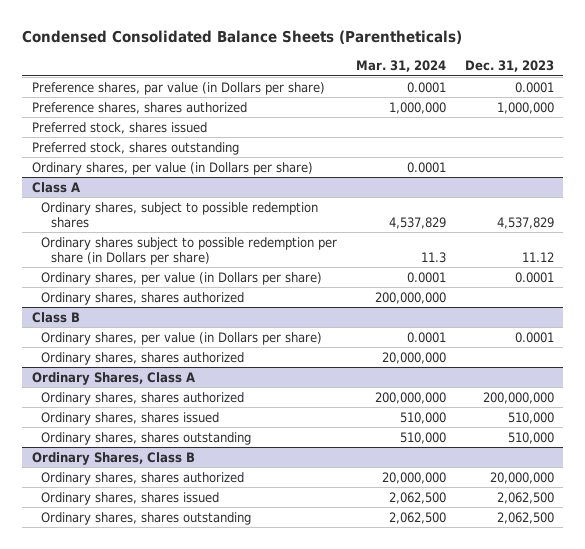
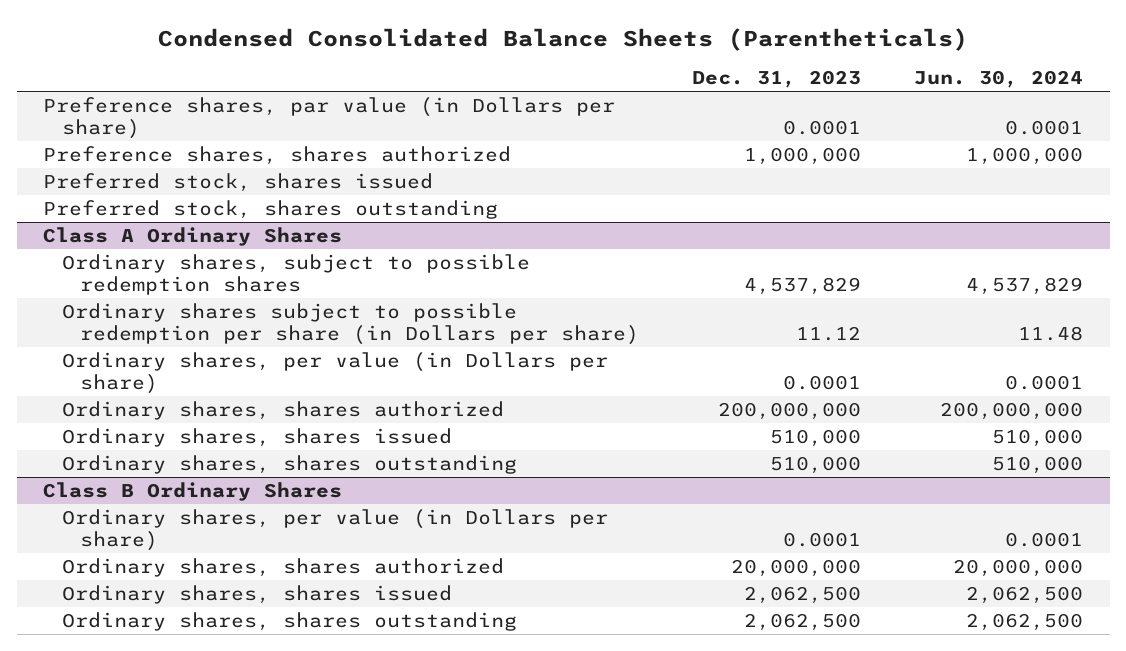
[355,60,446,73] Mar. 31, 2024 -> none
none -> [914,70,1084,89] Jun. 30, 2024
[31,161,313,175] Ordinary shares, per value (in Dollars per share) -> none
[31,181,80,193] Class A -> [43,227,343,247] Class A Ordinary Shares
[41,291,245,305] Ordinary shares, shares authorized -> none
[31,311,80,323] Class B -> none
[41,331,323,345] Ordinary shares, per value (in Dollars per share) -> none
[41,351,245,365] Ordinary shares, shares authorized -> none
[31,371,195,385] Ordinary Shares, Class A -> none
[31,451,195,465] Ordinary Shares, Class B -> [43,482,343,502] Class B Ordinary Shares
none -> [61,509,608,551] Ordinary shares, per value (in Dollars per share)

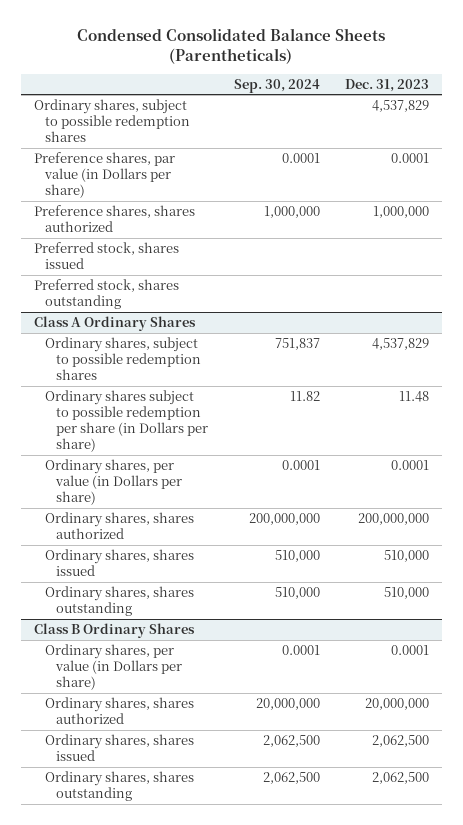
[914,70,1084,89] Jun. 30, 2024 -> none
none -> [233,78,320,93] Sep. 30, 2024
none -> [33,98,190,142] Ordinary shares, subject to possible redemption shares
[796,325,862,341] 11.12 -> [399,390,430,402] 11.48

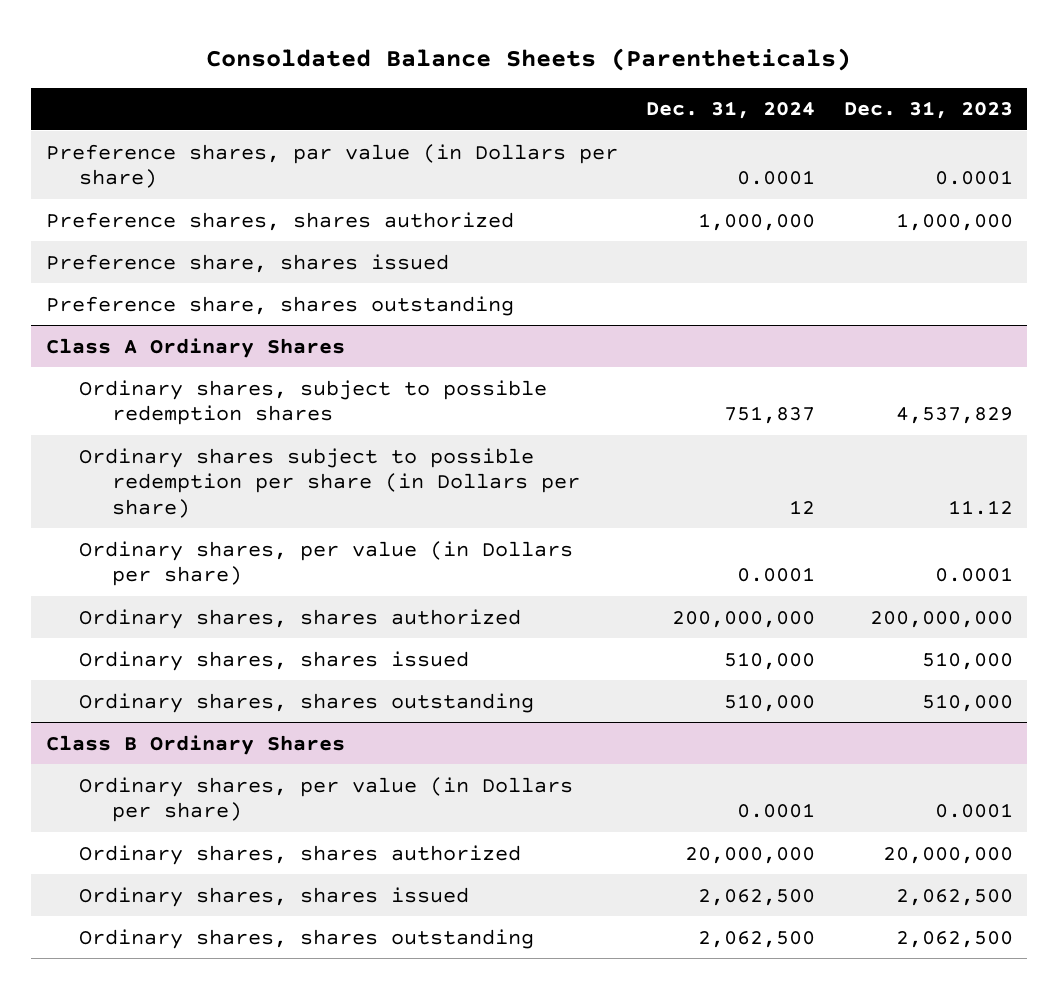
[77,27,386,64] Condensed Consolidated Balance Sheets (Parentheticals) -> [206,47,852,71] Consoldated Balance Sheets (Parentheticals)
[233,78,320,93] Sep. 30, 2024 -> none
none -> [646,101,816,120] Dec. 31, 2024
[33,98,190,142] Ordinary shares, subject to possible redemption shares -> none
[33,241,179,269] Preferred stock, shares issued -> [45,253,449,273] Preference share, shares issued
[33,278,179,309] Preferred stock, shares outstanding -> [45,295,514,316] Preference share, shares outstanding
[399,390,430,402] 11.48 -> [947,499,1013,515] 11.12

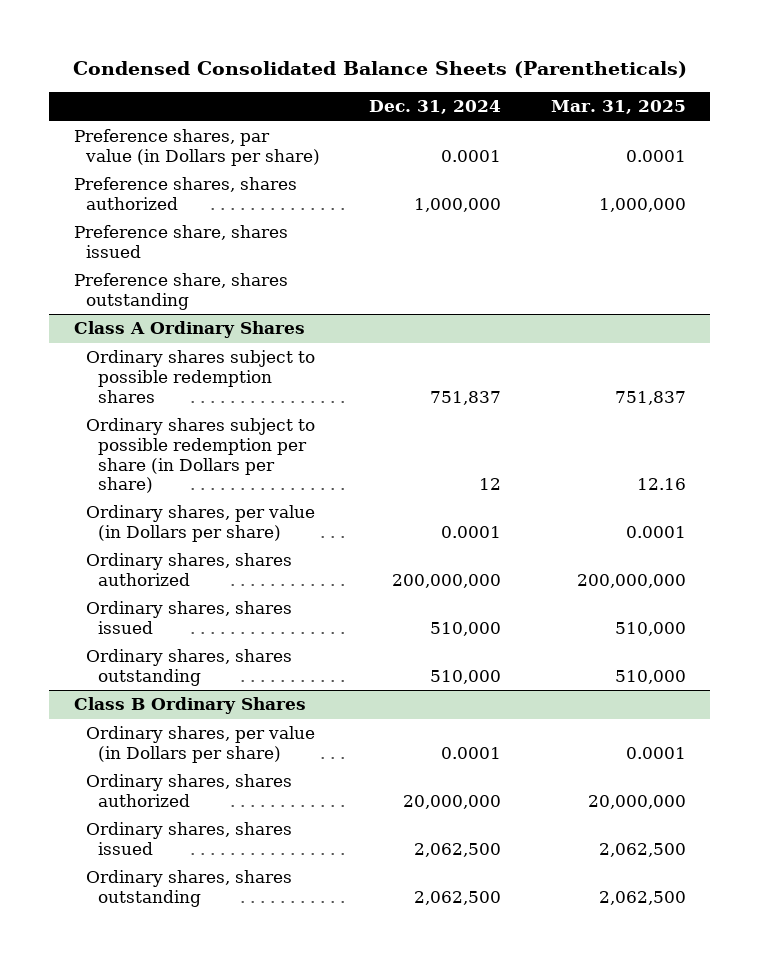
[206,47,852,71] Consoldated Balance Sheets (Parentheticals) -> [72,61,687,79] Condensed Consolidated Balance Sheets (Parentheticals)
[843,101,1013,120] Dec. 31, 2023 -> none
none -> [550,100,686,115] Mar. 31, 2025
[78,379,547,426] Ordinary shares, subject to possible redemption shares -> [86,350,316,403] Ordinary shares subject to possible redemption shares

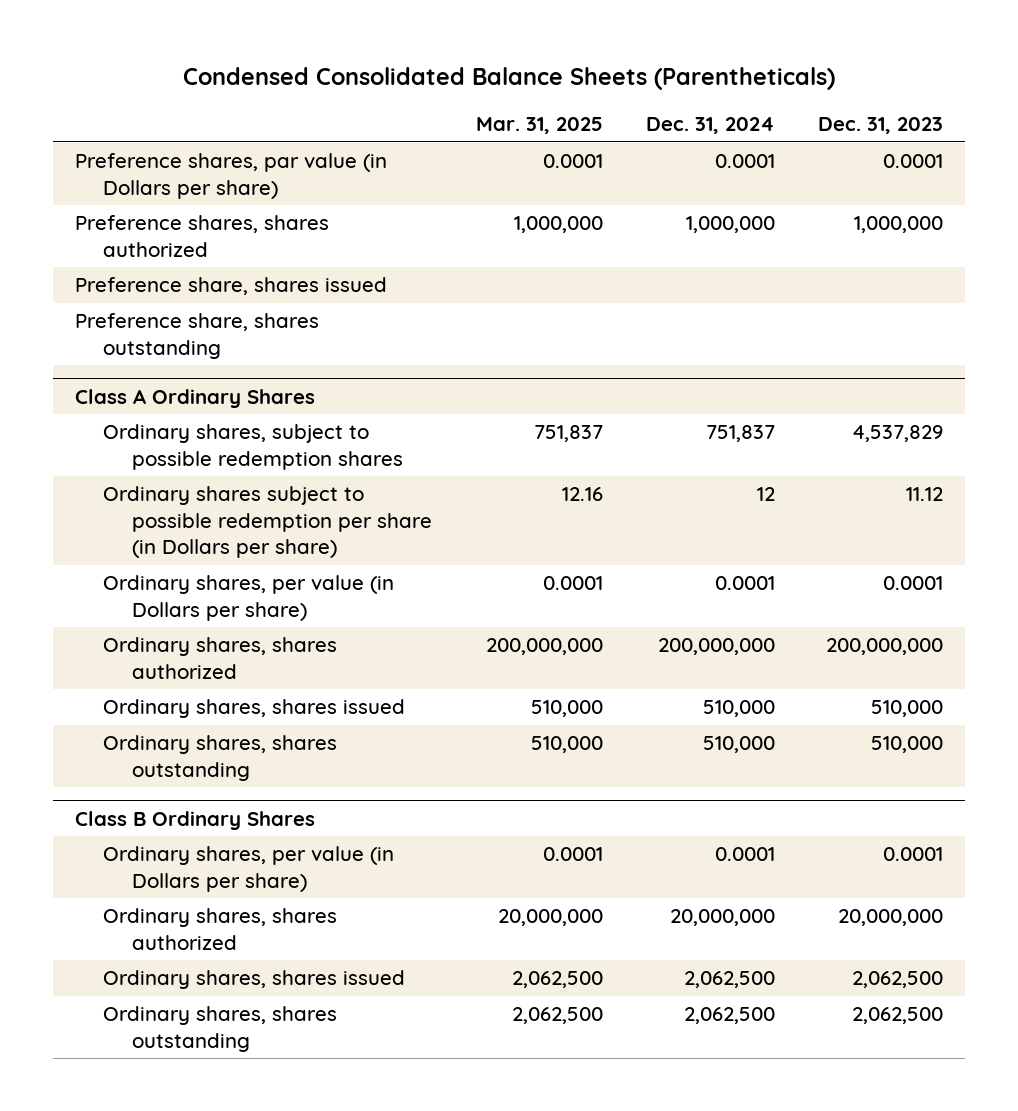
none -> [818,116,944,134] Dec. 31, 2023
[86,350,316,403] Ordinary shares subject to possible redemption shares -> [103,424,404,470] Ordinary shares, subject to possible redemption shares

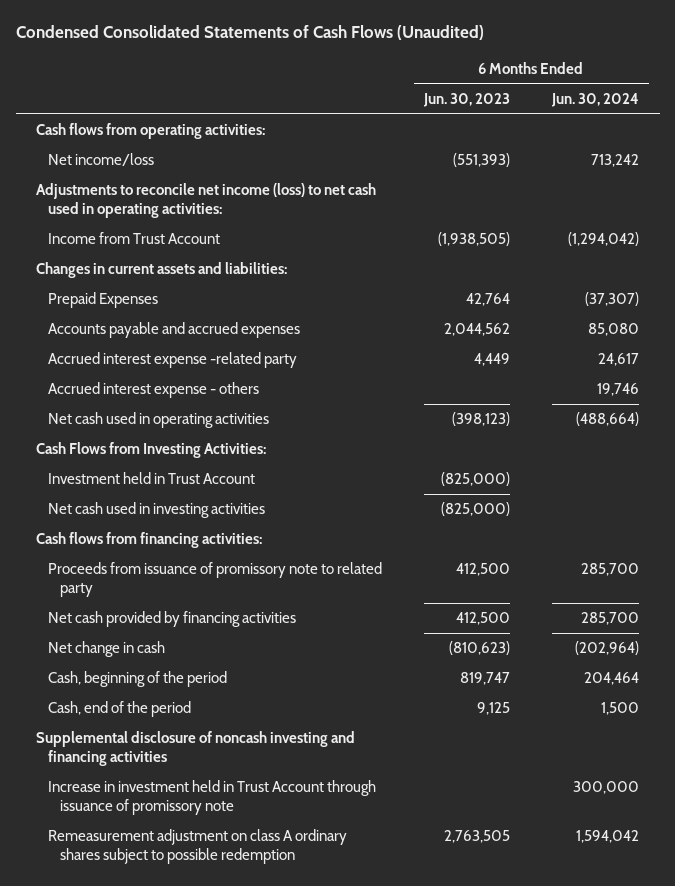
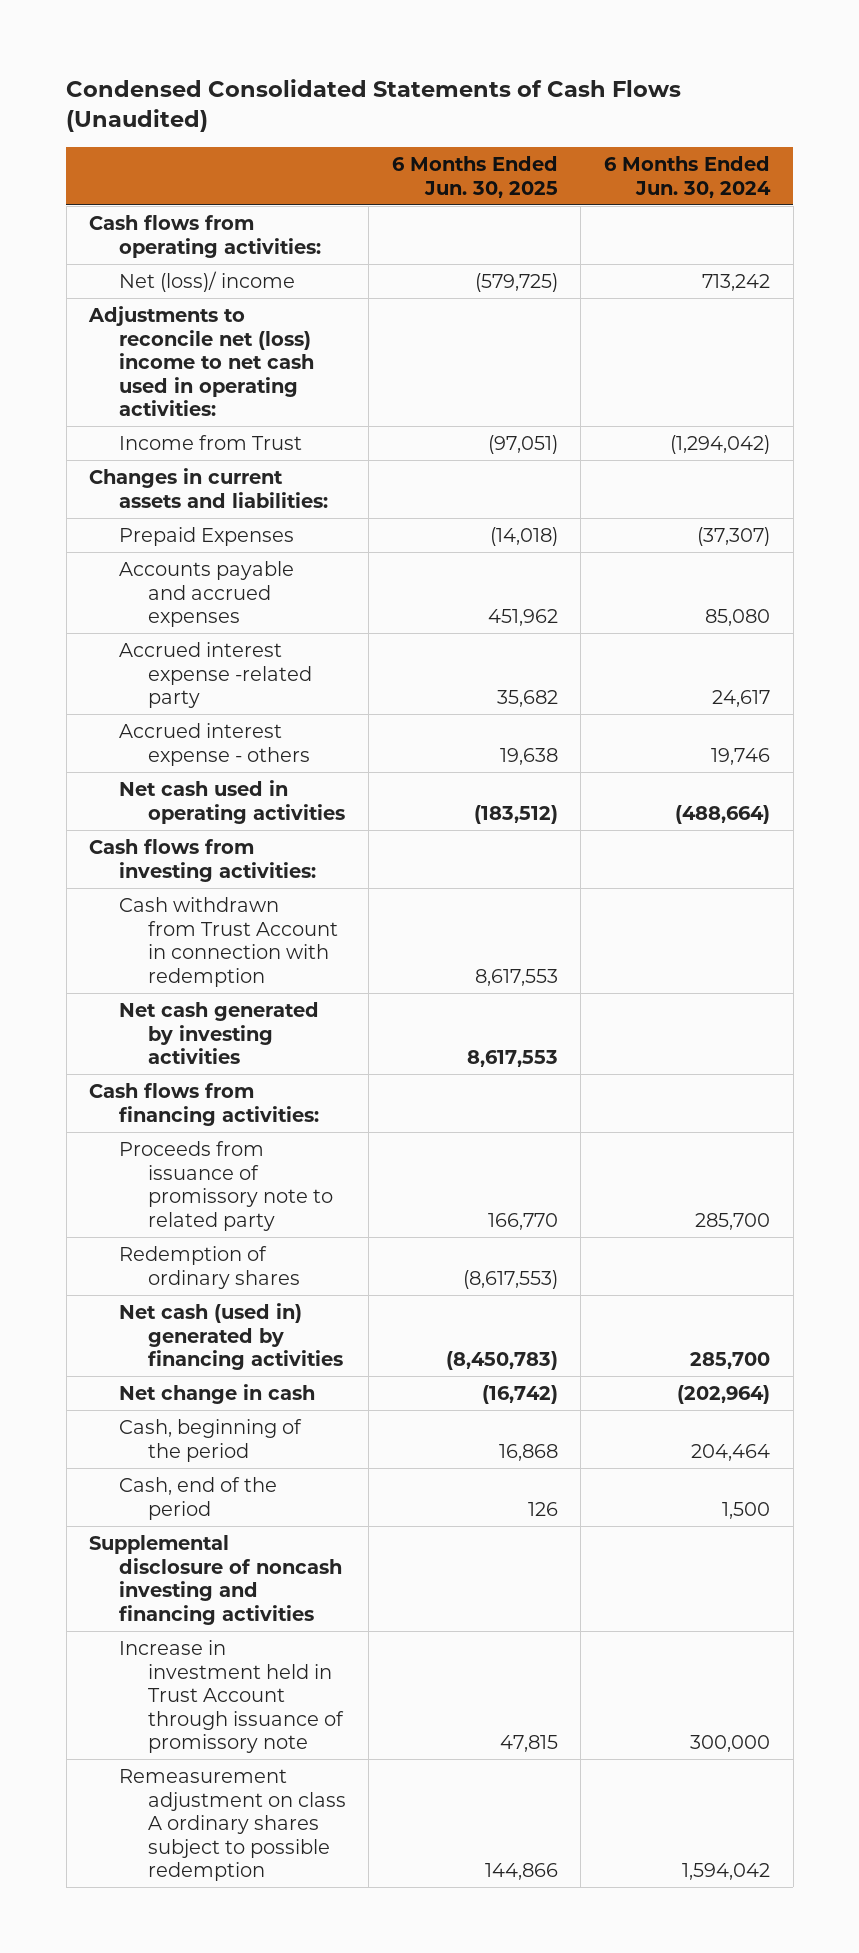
[422,92,510,107] Jun. 30, 2023 -> none
none -> [391,156,558,198] 6 Months Ended Jun. 30, 2025
[48,153,155,167] Net income/loss -> [118,271,295,293] Net (loss)/ income
[36,183,377,219] Adjustments to reconcile net income (loss) to net cash used in operating activities: -> [88,306,314,417] Adjustments to reconcile net (loss) income to net cash used in operating activities:
[48,232,221,245] Income from Trust Account -> [118,435,302,451] Income from Trust
[48,472,256,485] Investment held in Trust Account -> none
[36,442,267,459] Cash Flows from Investing Activities: -> [89,839,316,882] Cash flows from investing activities:
none -> [118,897,338,987] Cash withdrawn from Trust Account in connection with redemption
[48,502,266,519] Net cash used in investing activities -> [118,1002,319,1065] Net cash generated by investing activities
none -> [118,1246,300,1289] Redemption of ordinary shares
[48,611,297,628] Net cash provided by financing activities -> [118,1303,343,1371] Net cash (used in) generated by financing activities

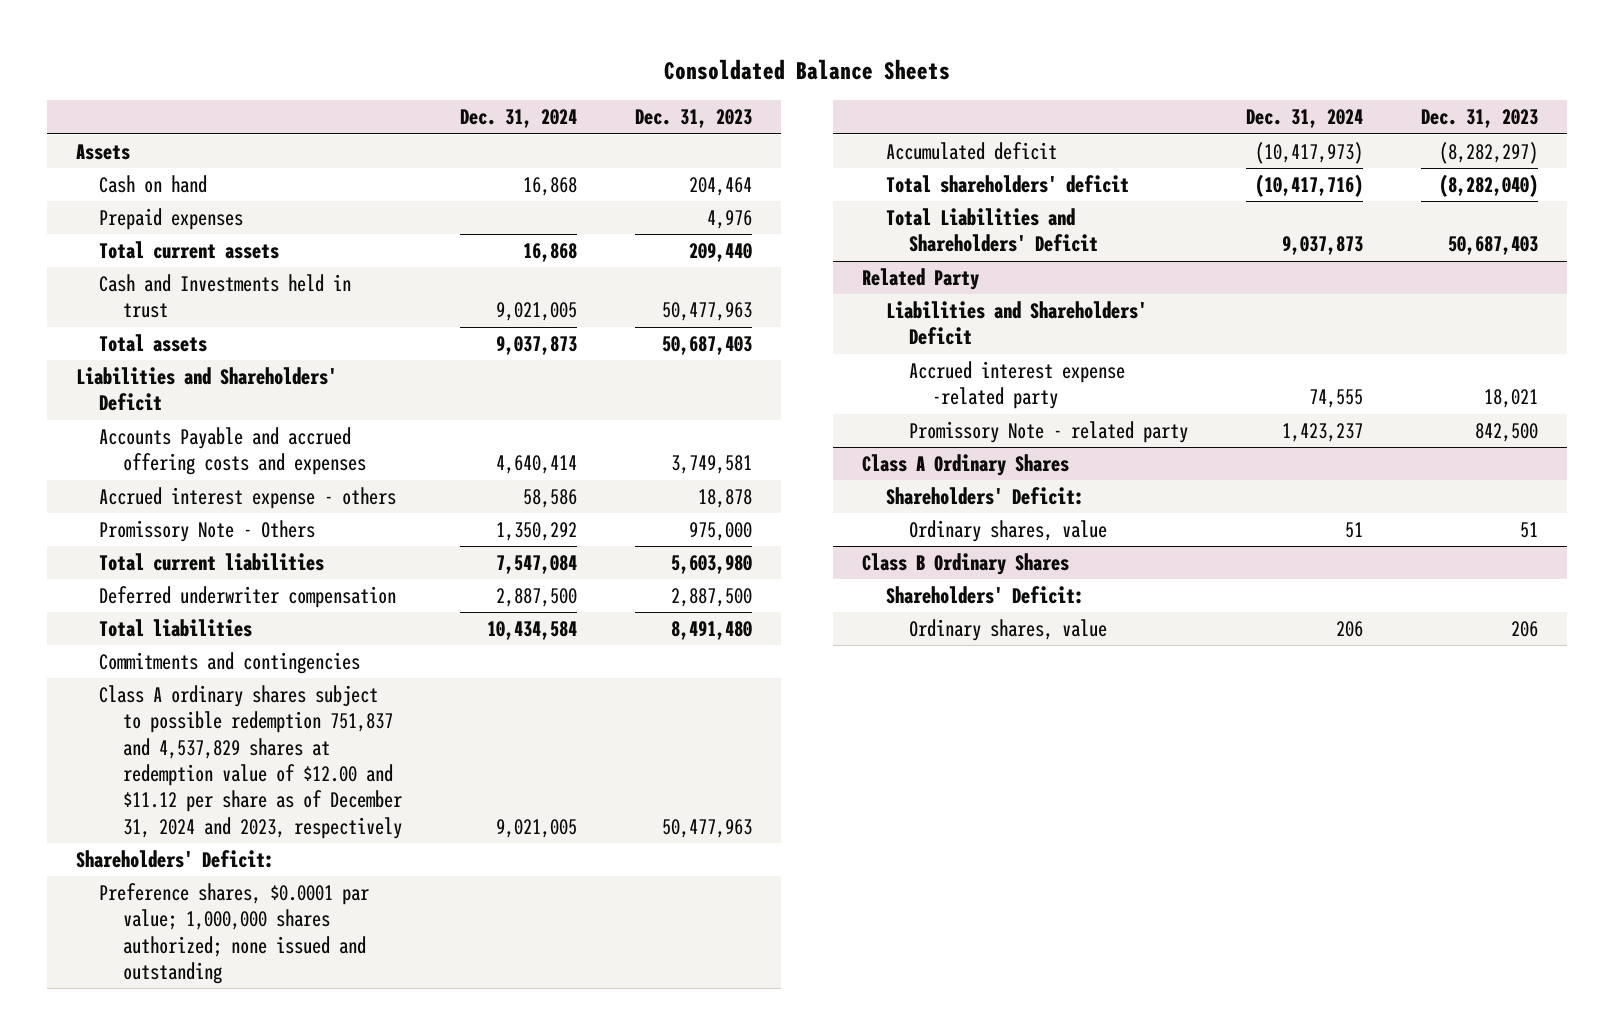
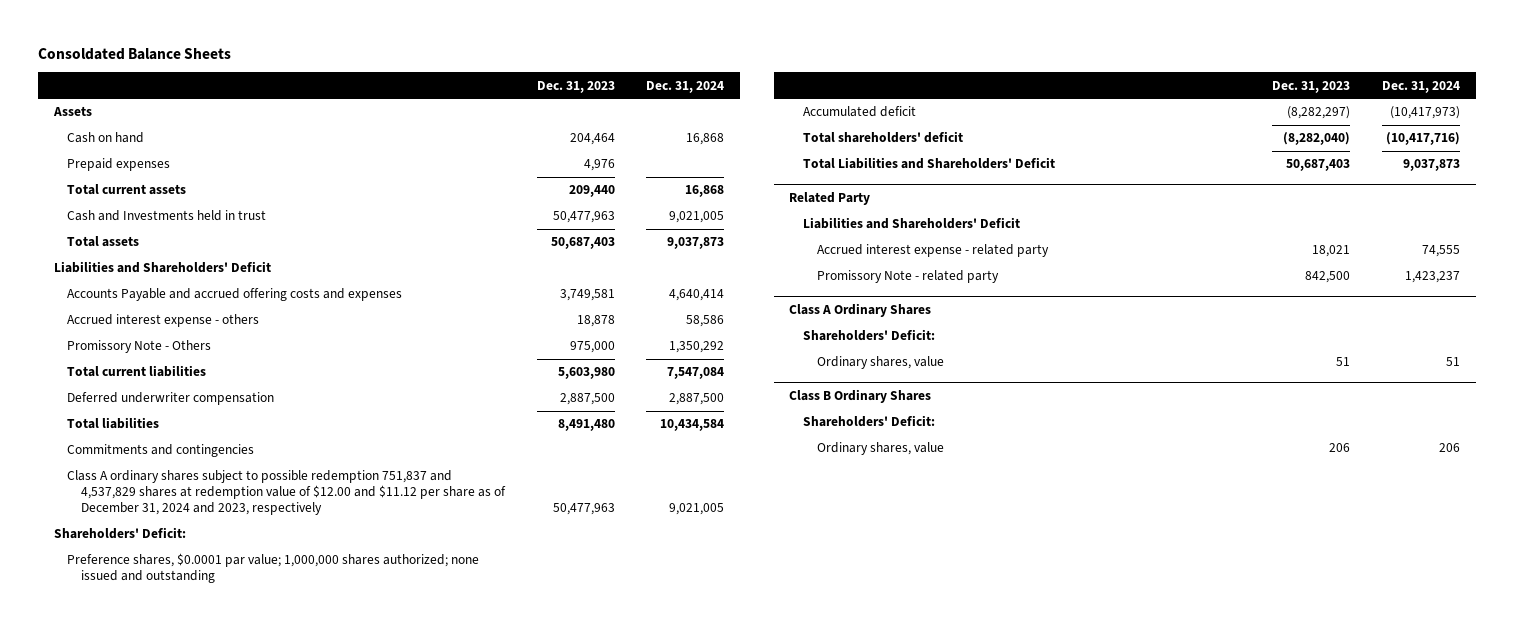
[908,360,1125,410] Accrued interest expense -related party -> [817,244,1050,258] Accrued interest expense - related party

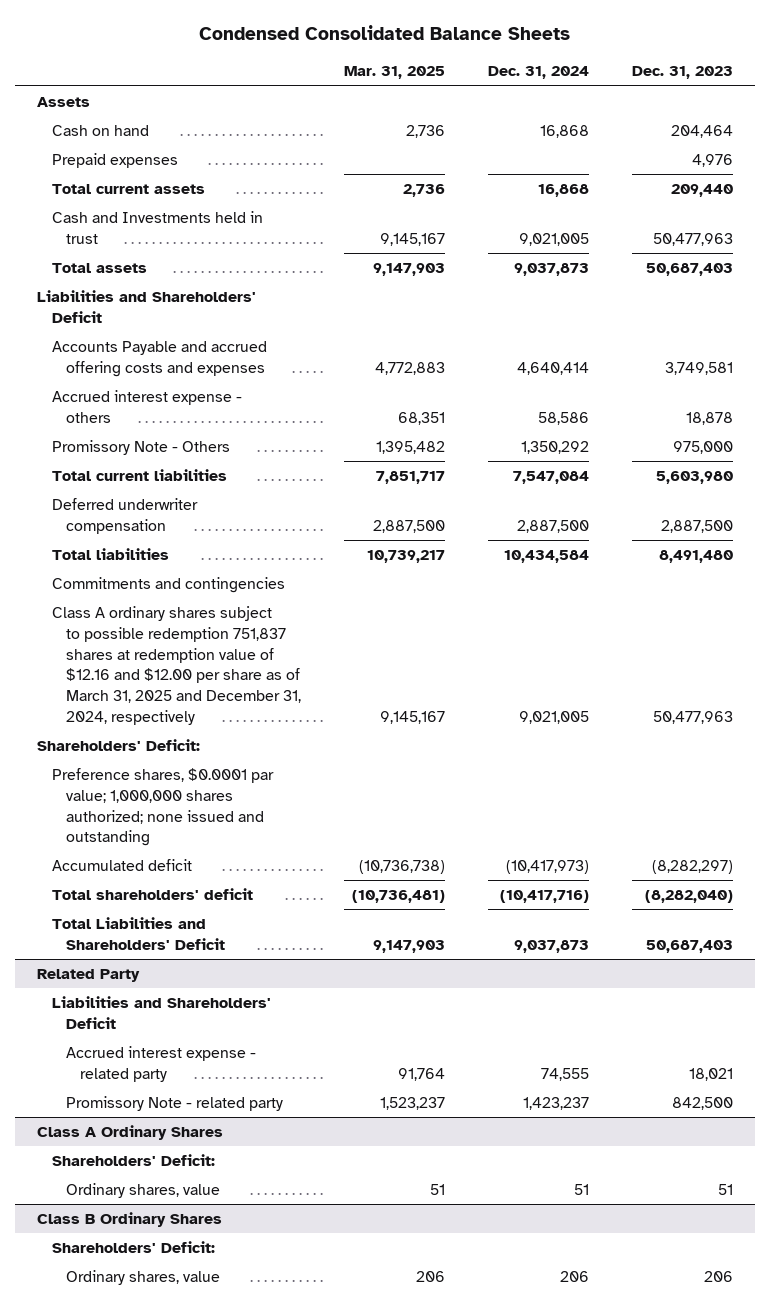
[37,47,231,60] Consoldated Balance Sheets -> [199,25,571,41] Condensed Consolidated Balance Sheets
none -> [344,66,446,80] Mar. 31, 2025
[67,470,507,516] Class A ordinary shares subject to possible redemption 751,837 and 4,537,829 shares at redemption value of $12.00 and $11.12 per share as of December 31, 2024 and 2023, respectively -> [51,606,301,725] Class A ordinary shares subject to possible redemption 751,837 shares at redemption value of $12.16 and $12.00 per share as of March 31, 2025 and December 31, 2024, respectively

